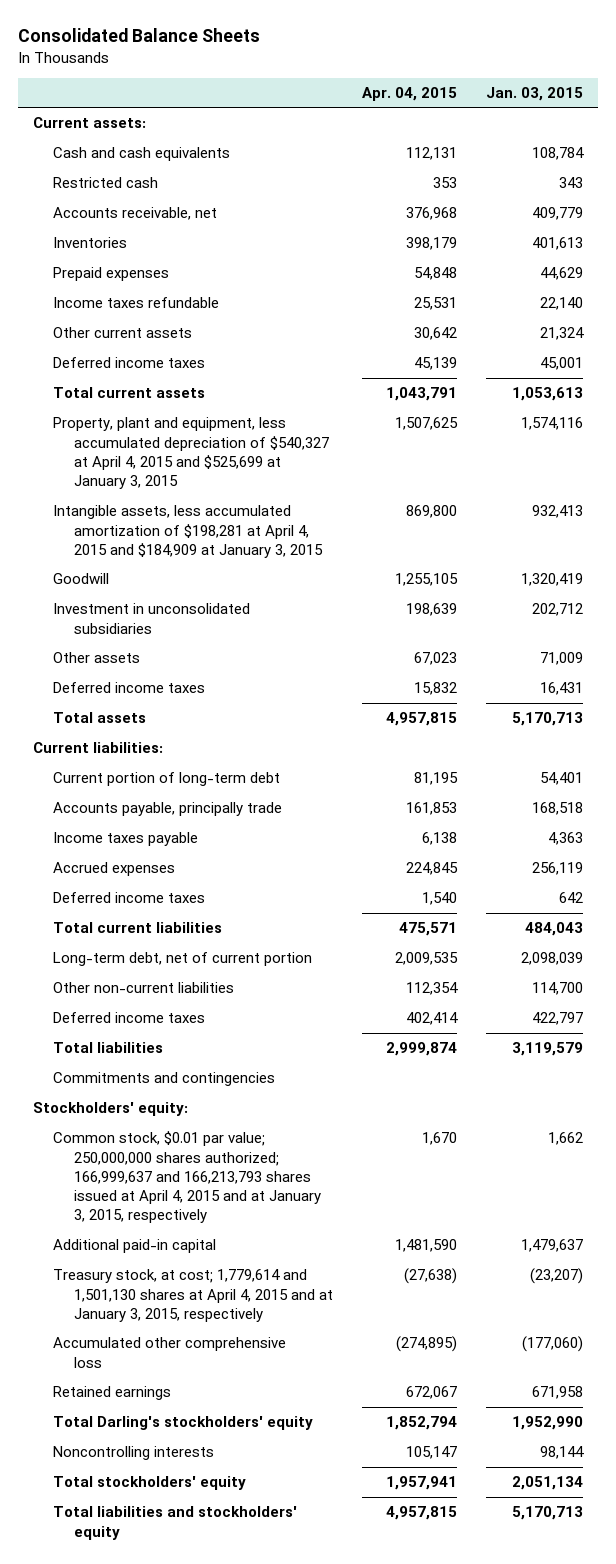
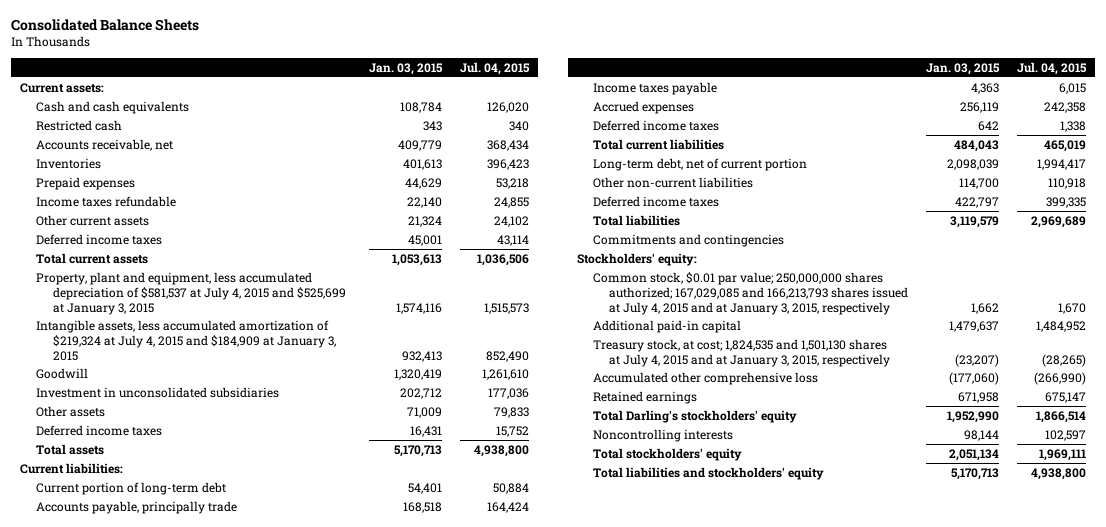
[362,87,458,102] Apr. 04, 2015 -> none
none -> [460,61,531,75] Jul. 04, 2015
[53,417,329,490] Property, plant and equipment, less accumulated depreciation of $540,327 at April 4, 2015 and $525,699 at January 3, 2015 -> [36,271,346,315] Property, plant and equipment, less accumulated depreciation of $581,537 at July 4, 2015 and $525,699 at January 3, 2015
[53,505,323,558] Intangible assets, less accumulated amortization of $198,281 at April 4, 2015 and $184,909 at January 3, 2015 -> [36,319,336,361] Intangible assets, less accumulated amortization of $219,324 at July 4, 2015 and $184,909 at January 3, 2015
[53,1131,321,1224] Common stock, $0.01 par value; 250,000,000 shares authorized; 166,999,637 and 166,213,793 shares issued at April 4, 2015 and at January 3, 2015, respectively -> [593,271,909,315] Common stock, $0.01 par value; 250,000,000 shares authorized; 167,029,085 and 166,213,793 shares issued at July 4, 2015 and at January 3, 2015, respectively
[53,1269,333,1322] Treasury stock, at cost; 1,779,614 and 1,501,130 shares at April 4, 2015 and at January 3, 2015, respectively -> [593,338,891,367] Treasury stock, at cost; 1,824,535 and 1,501,130 shares at July 4, 2015 and at January 3, 2015, respectively

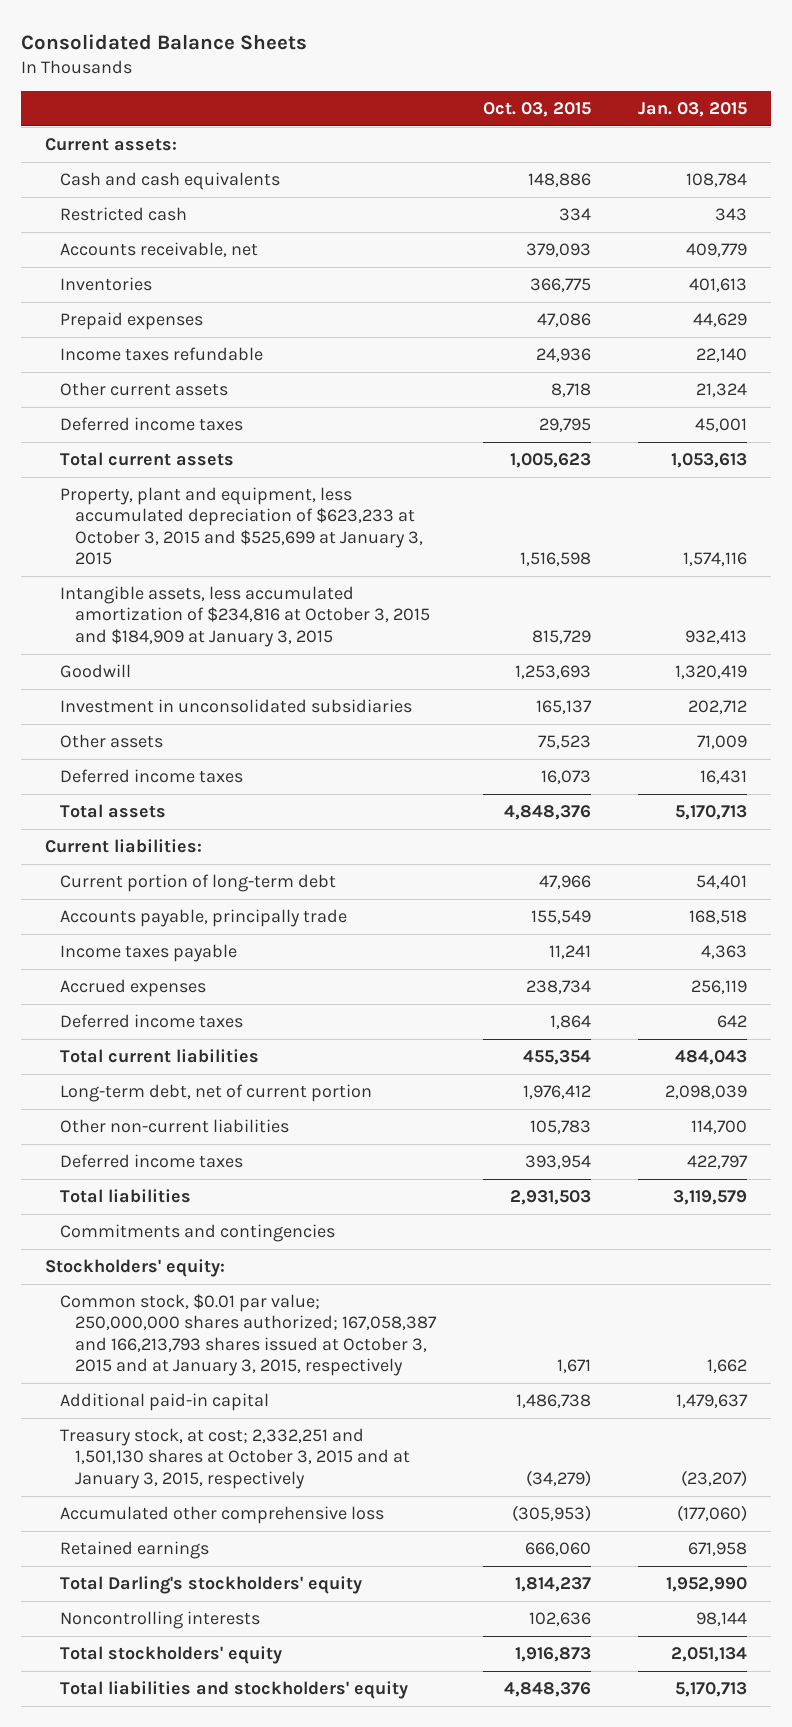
[460,61,531,75] Jul. 04, 2015 -> none
none -> [482,101,591,117] Oct. 03, 2015
[36,271,346,315] Property, plant and equipment, less accumulated depreciation of $581,537 at July 4, 2015 and $525,699 at January 3, 2015 -> [59,486,423,566] Property, plant and equipment, less accumulated depreciation of $623,233 at October 3, 2015 and $525,699 at January 3, 2015
[36,319,336,361] Intangible assets, less accumulated amortization of $219,324 at July 4, 2015 and $184,909 at January 3, 2015 -> [59,585,430,647] Intangible assets, less accumulated amortization of $234,816 at October 3, 2015 and $184,909 at January 3, 2015
[593,271,909,315] Common stock, $0.01 par value; 250,000,000 shares authorized; 167,029,085 and 166,213,793 shares issued at July 4, 2015 and at January 3, 2015, respectively -> [59,1293,437,1377] Common stock, $0.01 par value; 250,000,000 shares authorized; 167,058,387 and 166,213,793 shares issued at October 3, 2015 and at January 3, 2015, respectively
[593,338,891,367] Treasury stock, at cost; 1,824,535 and 1,501,130 shares at July 4, 2015 and at January 3, 2015, respectively -> [59,1427,410,1489] Treasury stock, at cost; 2,332,251 and 1,501,130 shares at October 3, 2015 and at January 3, 2015, respectively

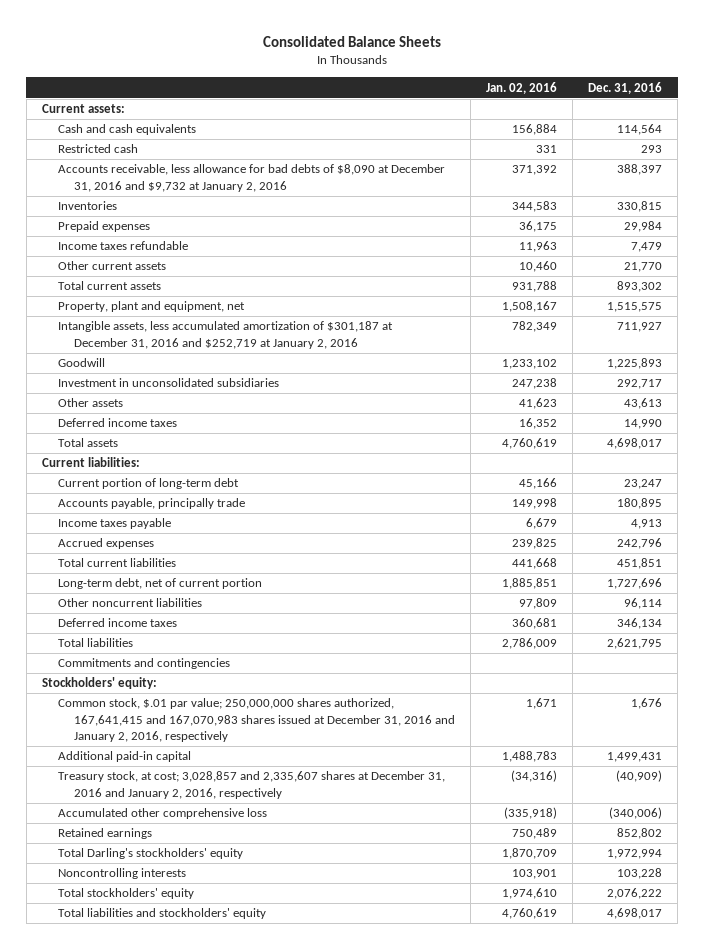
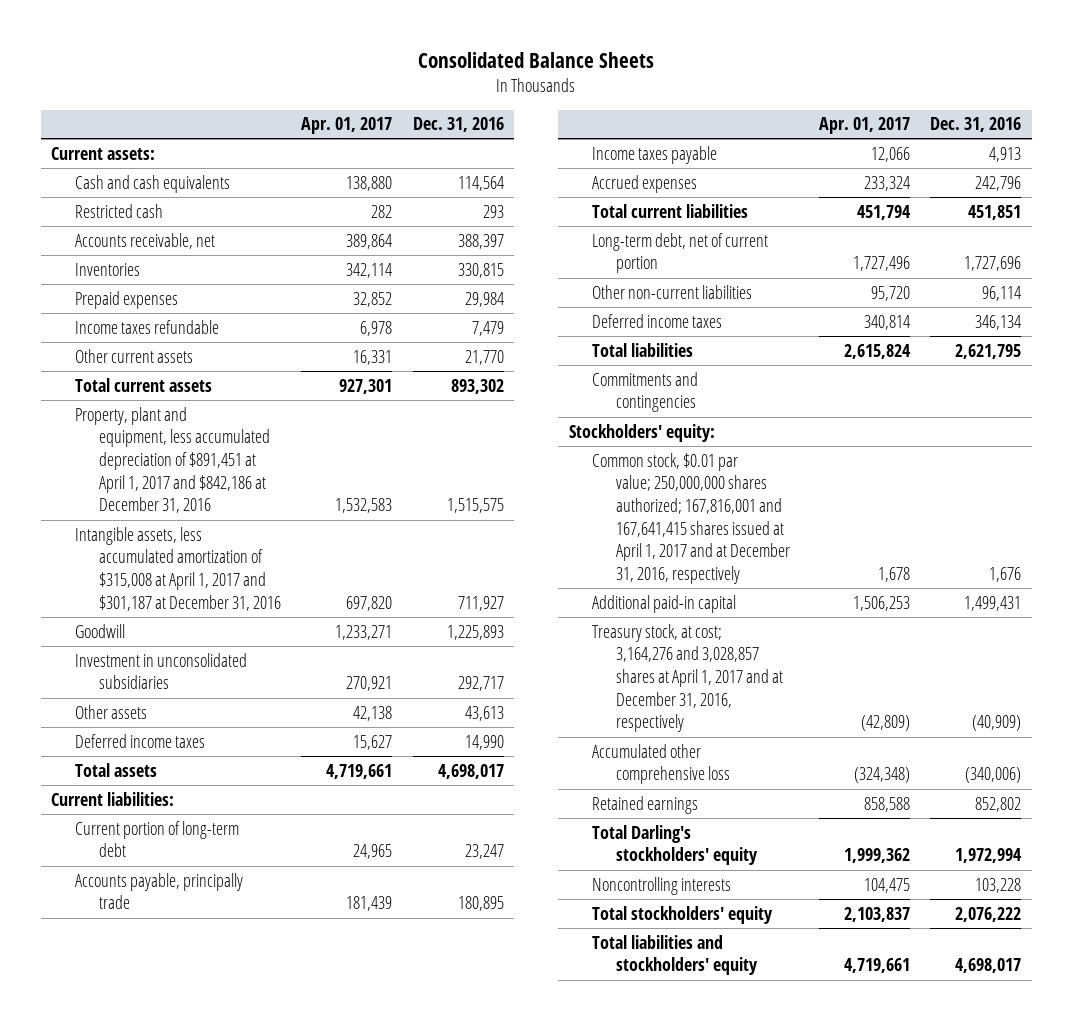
[485,81,557,94] Jan. 02, 2016 -> none
none -> [301,117,393,135] Apr. 01, 2017
[57,164,445,192] Accounts receivable, less allowance for bad debts of $8,090 at December 31, 2016 and $9,732 at January 2, 2016 -> [74,232,215,249] Accounts receivable, net
[57,301,245,313] Property, plant and equipment, net -> [74,406,270,514] Property, plant and equipment, less accumulated depreciation of $891,451 at April 1, 2017 and $842,186 at December 31, 2016
[57,321,393,349] Intangible assets, less accumulated amortization of $301,187 at December 31, 2016 and $252,719 at January 2, 2016 -> [74,526,281,611] Intangible assets, less accumulated amortization of $315,008 at April 1, 2017 and $301,187 at December 31, 2016
[57,598,202,608] Other noncurrent liabilities -> [592,284,753,299] Other non-current liabilities
[57,698,455,743] Common stock, $.01 par value; 250,000,000 shares authorized, 167,641,415 and 167,070,983 shares issued at December 31, 2016 and January 2, 2016, respectively -> [592,452,791,585] Common stock, $0.01 par value; 250,000,000 shares authorized; 167,816,001 and 167,641,415 shares issued at April 1, 2017 and at December 31, 2016, respectively
[57,771,445,799] Treasury stock, at cost; 3,028,857 and 2,335,607 shares at December 31, 2016 and January 2, 2016, respectively -> [592,623,784,733] Treasury stock, at cost; 3,164,276 and 3,028,857 shares at April 1, 2017 and at December 31, 2016, respectively

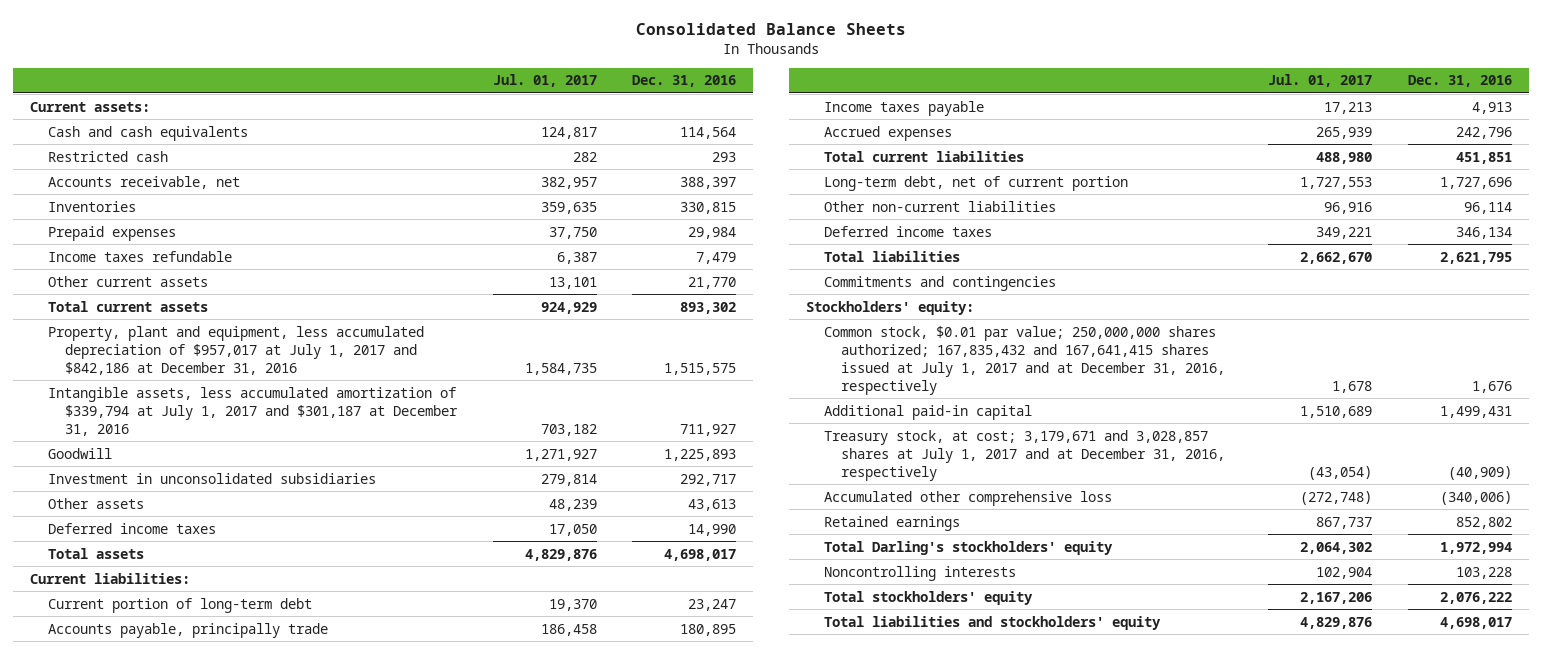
[301,117,393,135] Apr. 01, 2017 -> none
none -> [492,74,597,88] Jul. 01, 2017
[74,406,270,514] Property, plant and equipment, less accumulated depreciation of $891,451 at April 1, 2017 and $842,186 at December 31, 2016 -> [47,325,424,375] Property, plant and equipment, less accumulated depreciation of $957,017 at July 1, 2017 and $842,186 at December 31, 2016
[74,526,281,611] Intangible assets, less accumulated amortization of $315,008 at April 1, 2017 and $301,187 at December 31, 2016 -> [47,386,459,436] Intangible assets, less accumulated amortization of $339,794 at July 1, 2017 and $301,187 at December 31, 2016
[592,452,791,585] Common stock, $0.01 par value; 250,000,000 shares authorized; 167,816,001 and 167,641,415 shares issued at April 1, 2017 and at December 31, 2016, respectively -> [823,325,1226,395] Common stock, $0.01 par value; 250,000,000 shares authorized; 167,835,432 and 167,641,415 shares issued at July 1, 2017 and at December 31, 2016, respectively
[592,623,784,733] Treasury stock, at cost; 3,164,276 and 3,028,857 shares at April 1, 2017 and at December 31, 2016, respectively -> [823,429,1226,481] Treasury stock, at cost; 3,179,671 and 3,028,857 shares at July 1, 2017 and at December 31, 2016, respectively

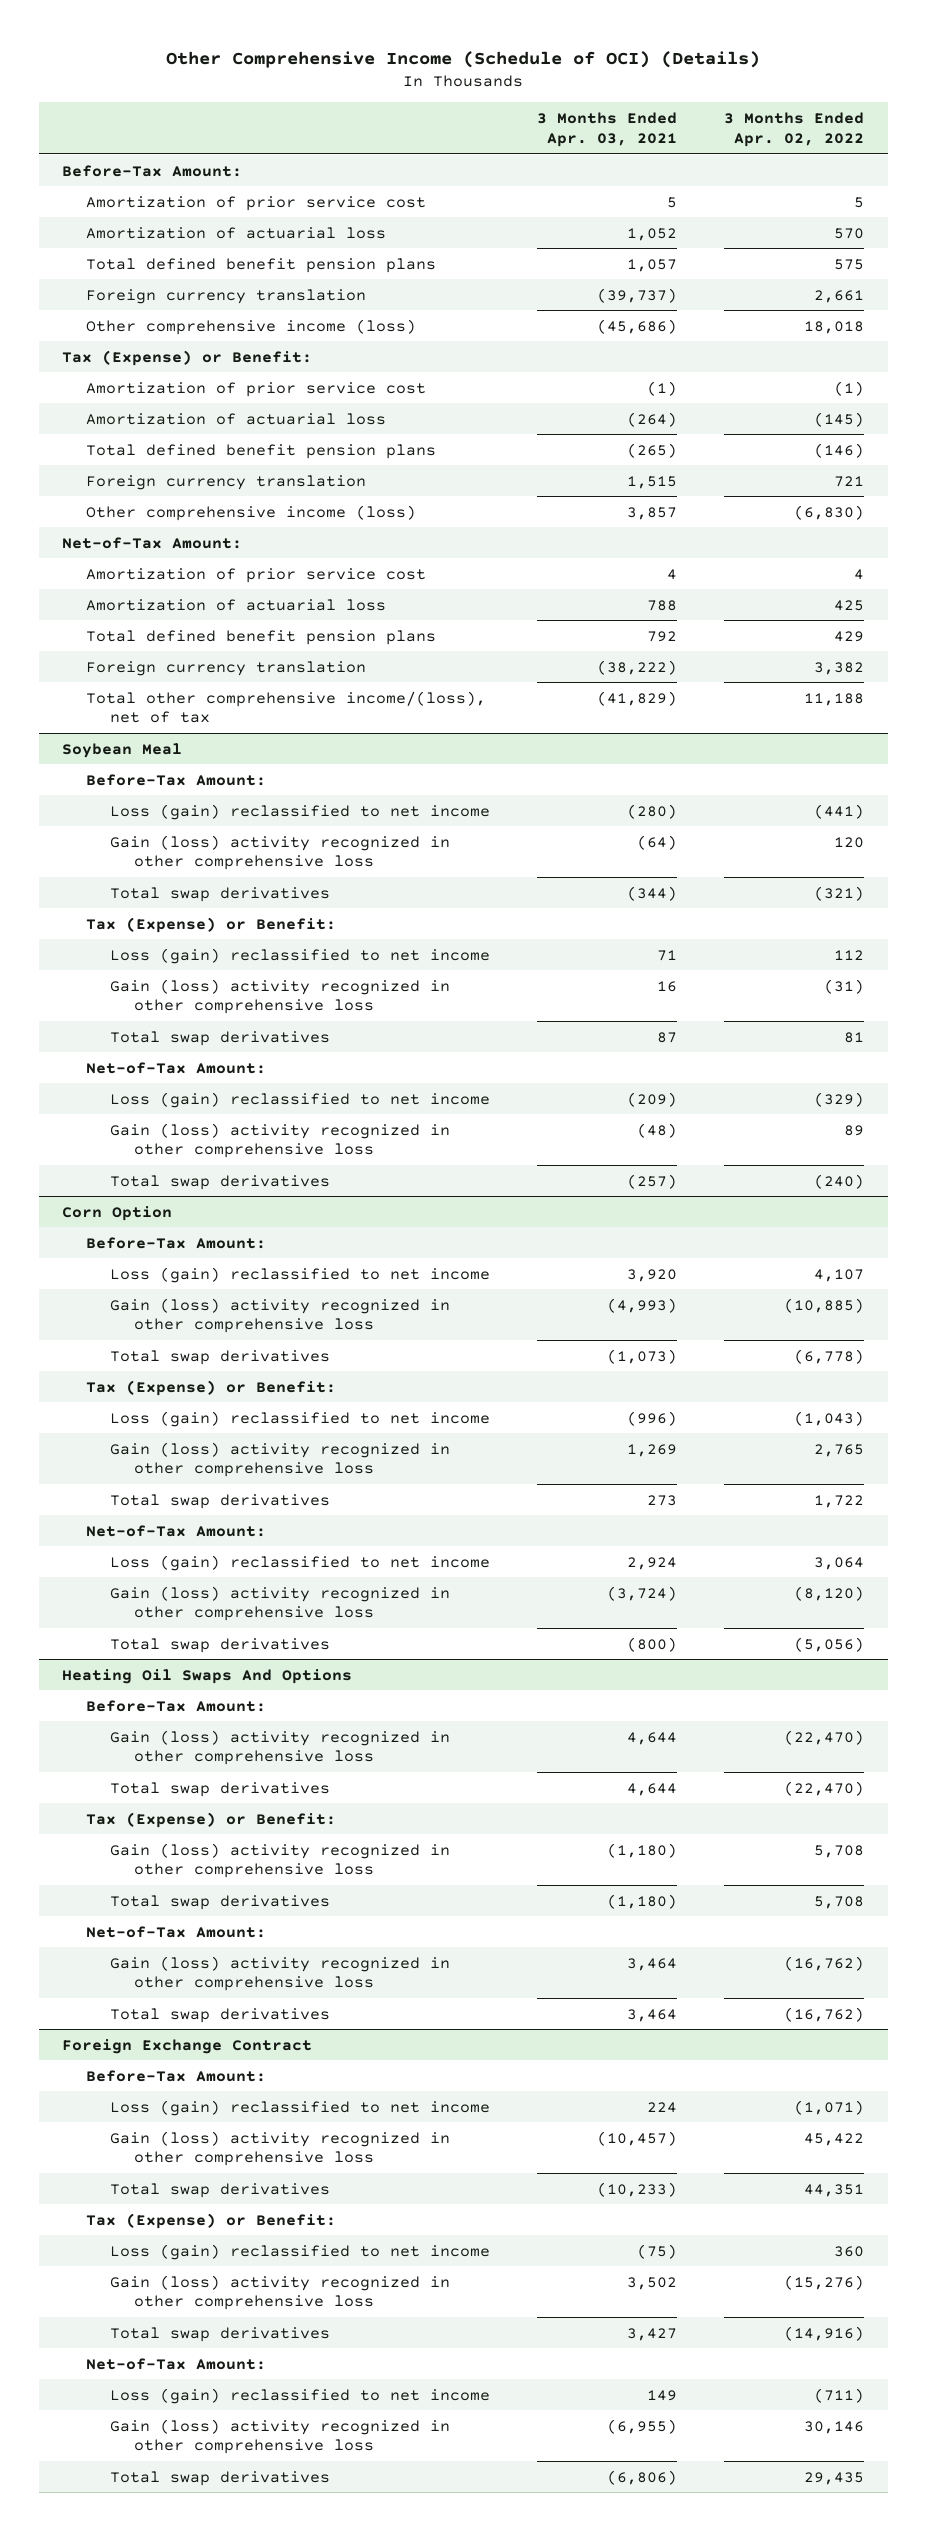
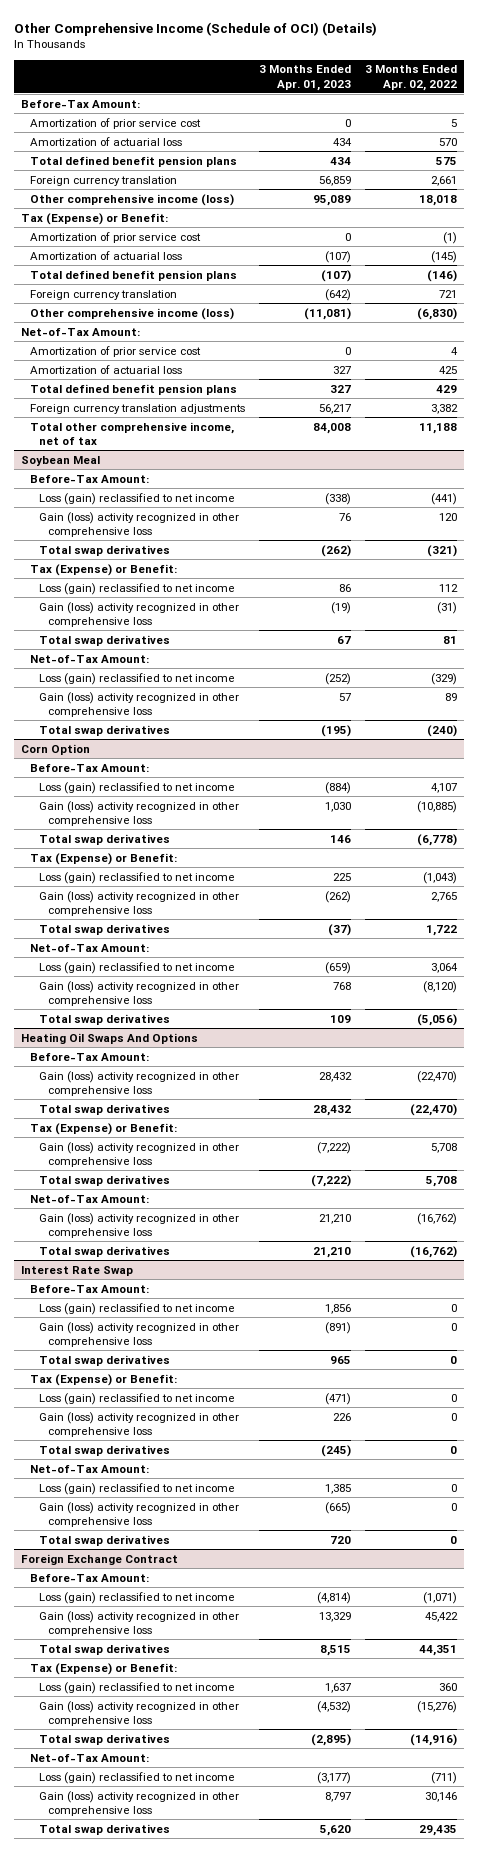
[537,111,678,147] 3 Months Ended Apr. 03, 2021 -> none
none -> [258,65,351,91] 3 Months Ended Apr. 01, 2023
[86,660,367,676] Foreign currency translation -> [30,403,246,414] Foreign currency translation adjustments
[86,690,487,724] Total other comprehensive income/(loss), net of tax -> [30,421,235,445] Total other comprehensive income, net of tax
none -> [21,1265,134,1276] Interest Rate Swap
none -> [30,1284,150,1293] Before-Tax Amount:
none -> [38,1302,235,1315] Loss (gain) reclassified to net income
none -> [38,1321,239,1347] Gain (loss) activity recognized in other comprehensive loss
none -> [38,1354,170,1366] Total swap derivatives
none -> [30,1373,178,1386] Tax (Expense) or Benefit:
none -> [38,1392,235,1405] Loss (gain) reclassified to net income
none -> [38,1411,239,1437] Gain (loss) activity recognized in other comprehensive loss
none -> [38,1444,170,1456] Total swap derivatives
none -> [30,1464,150,1473] Net-of-Tax Amount:
none -> [38,1482,235,1495] Loss (gain) reclassified to net income
none -> [38,1501,239,1527] Gain (loss) activity recognized in other comprehensive loss
none -> [38,1534,170,1546] Total swap derivatives

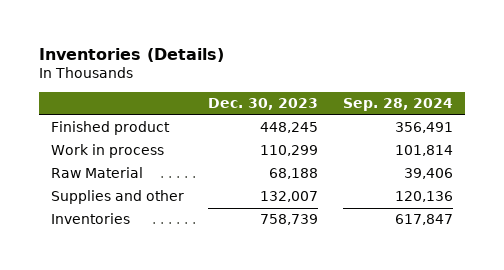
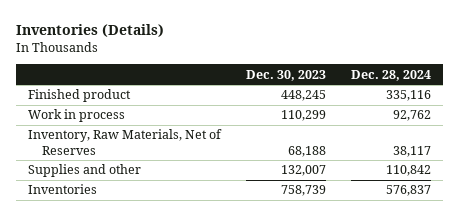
[342,98,453,112] Sep. 28, 2024 -> none
none -> [350,69,431,81] Dec. 28, 2024
[50,167,143,179] Raw Material -> [28,129,223,155] Inventory, Raw Materials, Net of Reserves

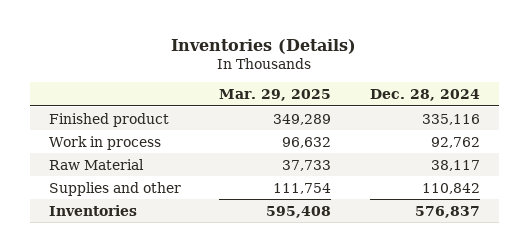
[246,69,327,81] Dec. 30, 2023 -> none
none -> [219,88,332,101] Mar. 29, 2025
[28,129,223,155] Inventory, Raw Materials, Net of Reserves -> [48,158,144,170] Raw Material

